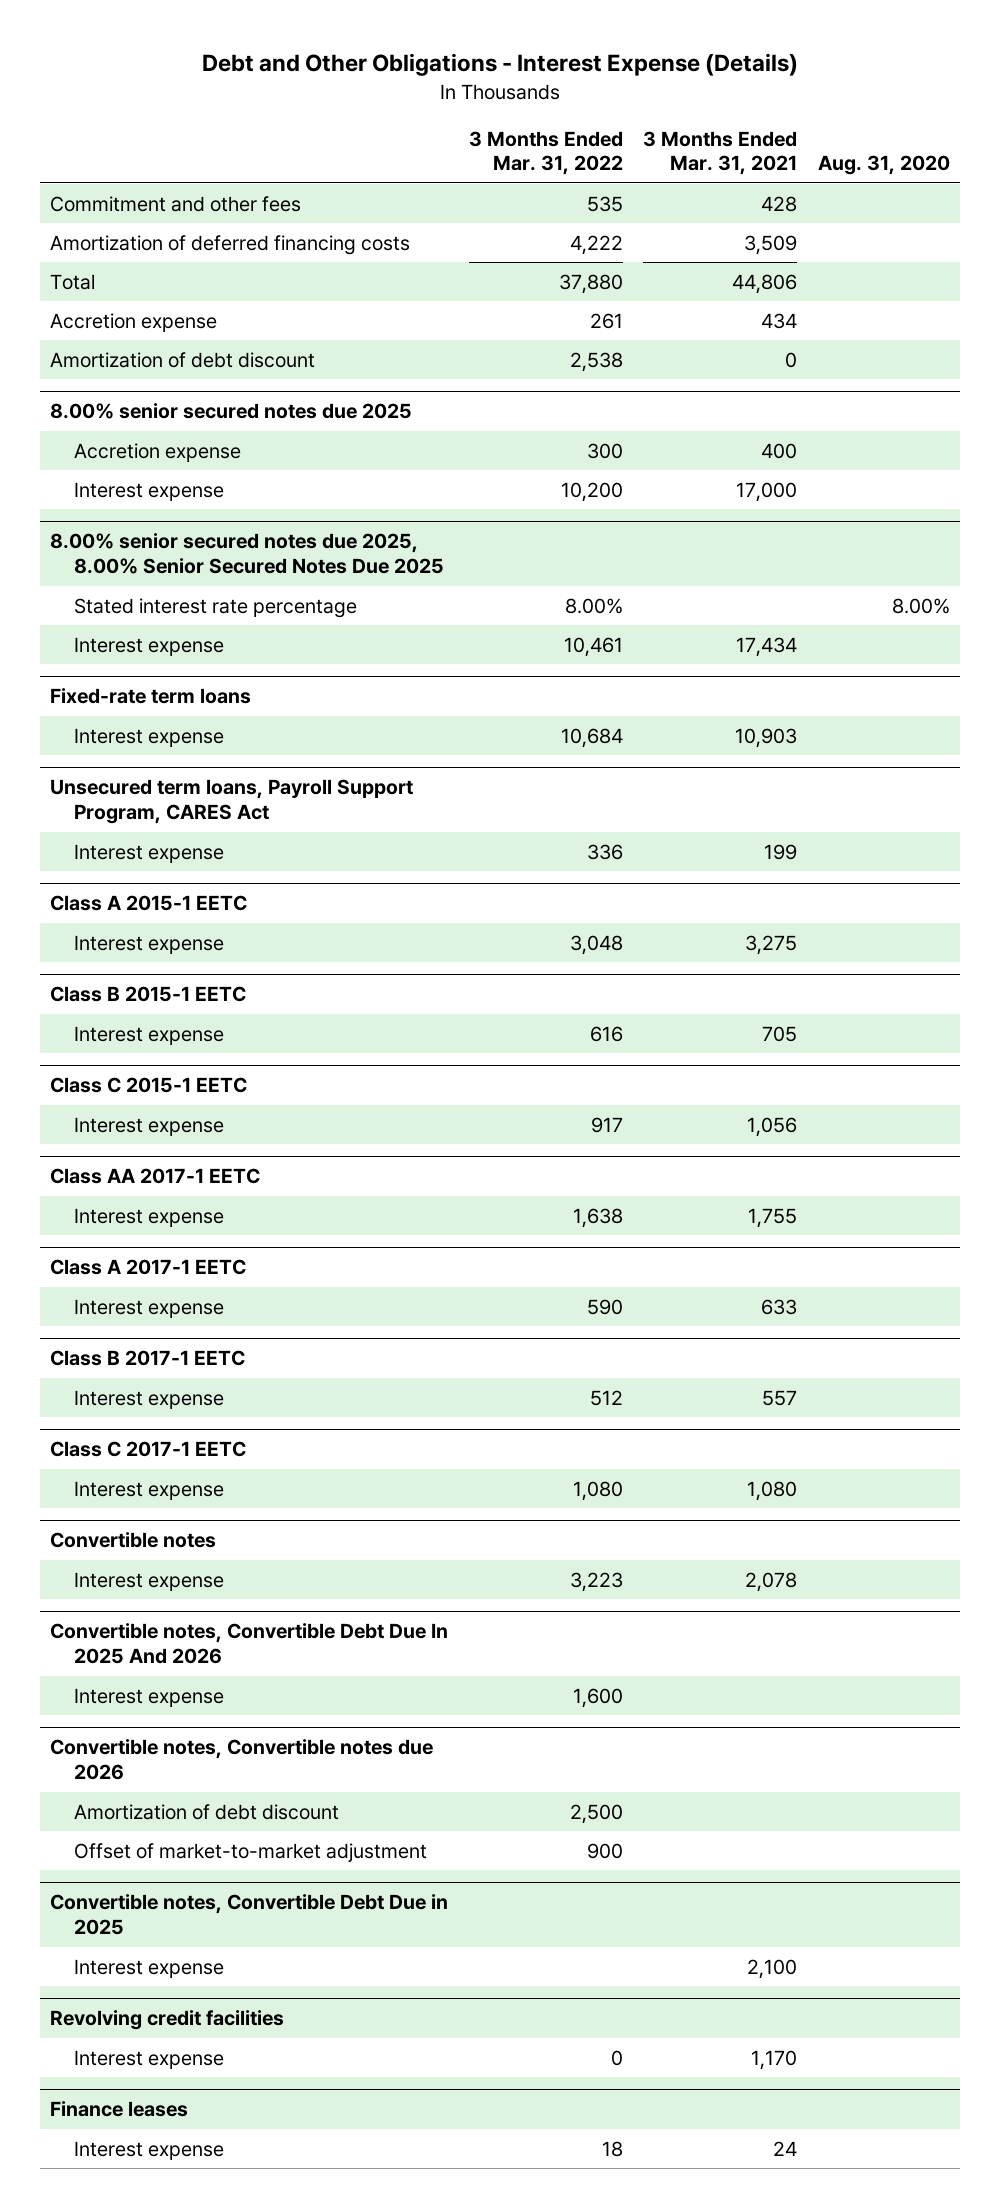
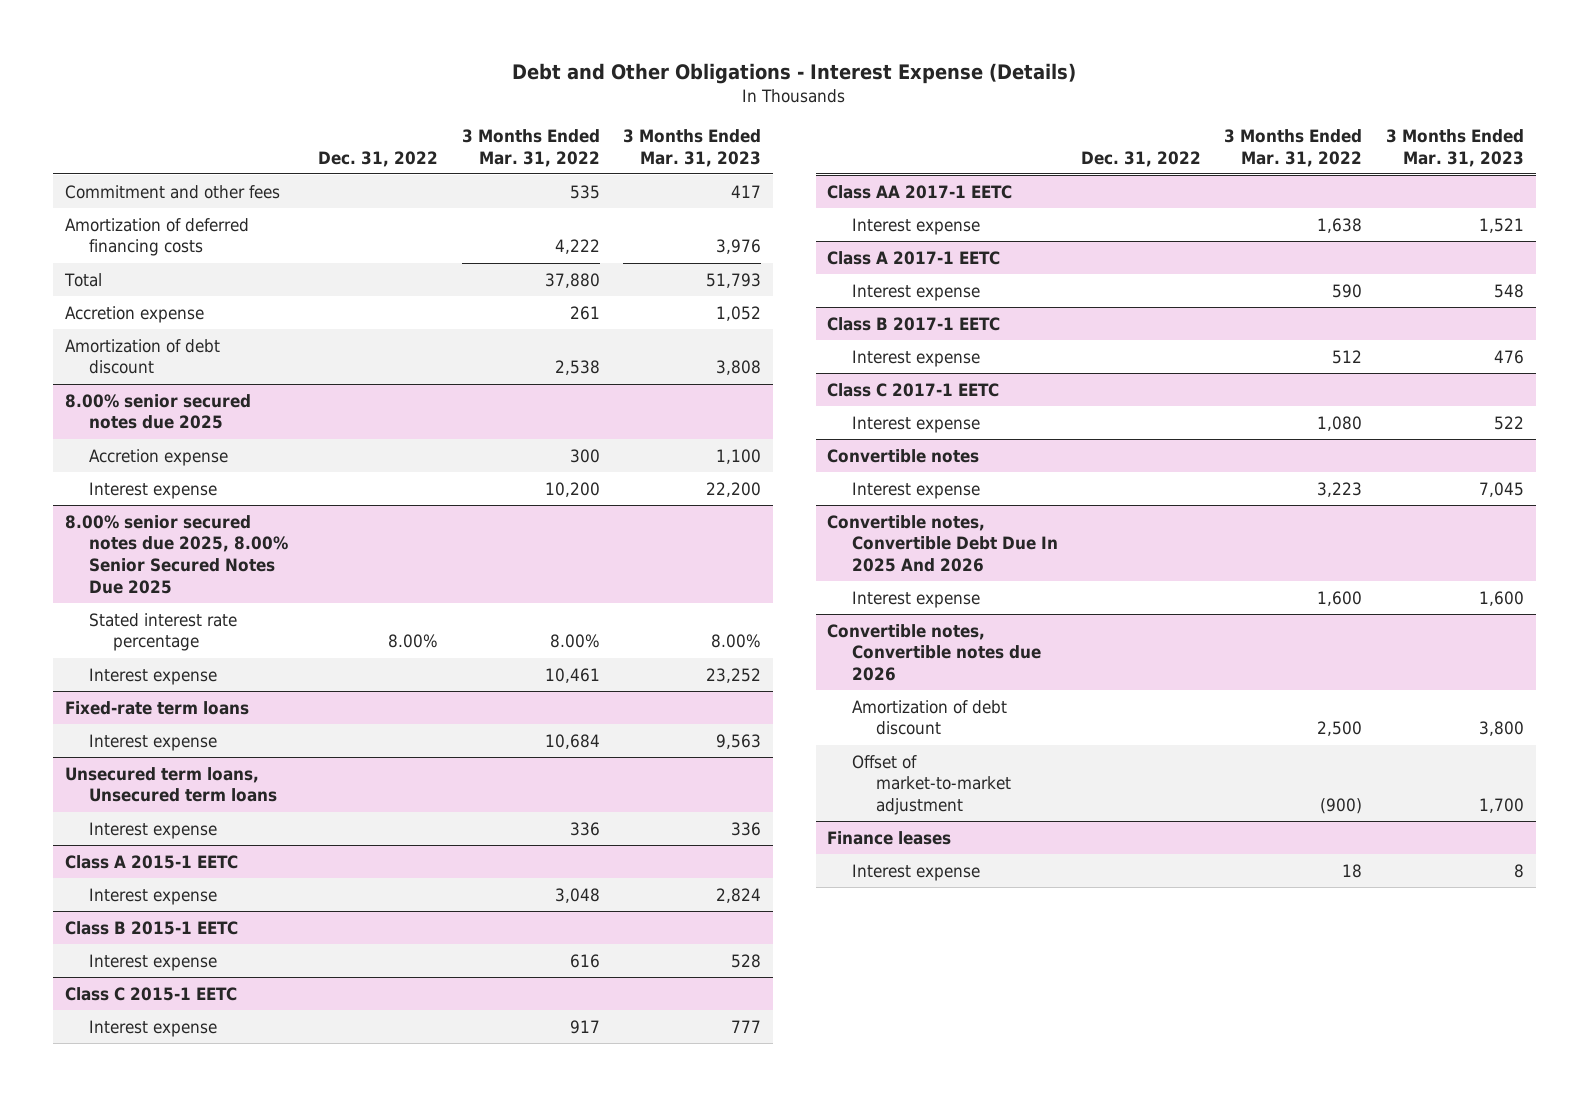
[643,130,798,176] 3 Months Ended Mar. 31, 2021 -> none
[817,155,950,176] Aug. 31, 2020 -> none
none -> [318,150,439,167] Dec. 31, 2022
none -> [623,129,762,167] 3 Months Ended Mar. 31, 2023
[50,779,414,824] Unsecured term loans, Payroll Support Program, CARES Act -> none
none -> [64,766,277,803] Unsecured term loans, Unsecured term loans
[50,1894,449,1935] Convertible notes, Convertible Debt Due in 2025 -> none
[74,1958,225,1978] Interest expense -> none
[50,2010,285,2031] Revolving credit facilities -> none
[74,2049,225,2069] Interest expense -> none
[586,1842,623,1859] 900 -> [1320,797,1363,814] (900)

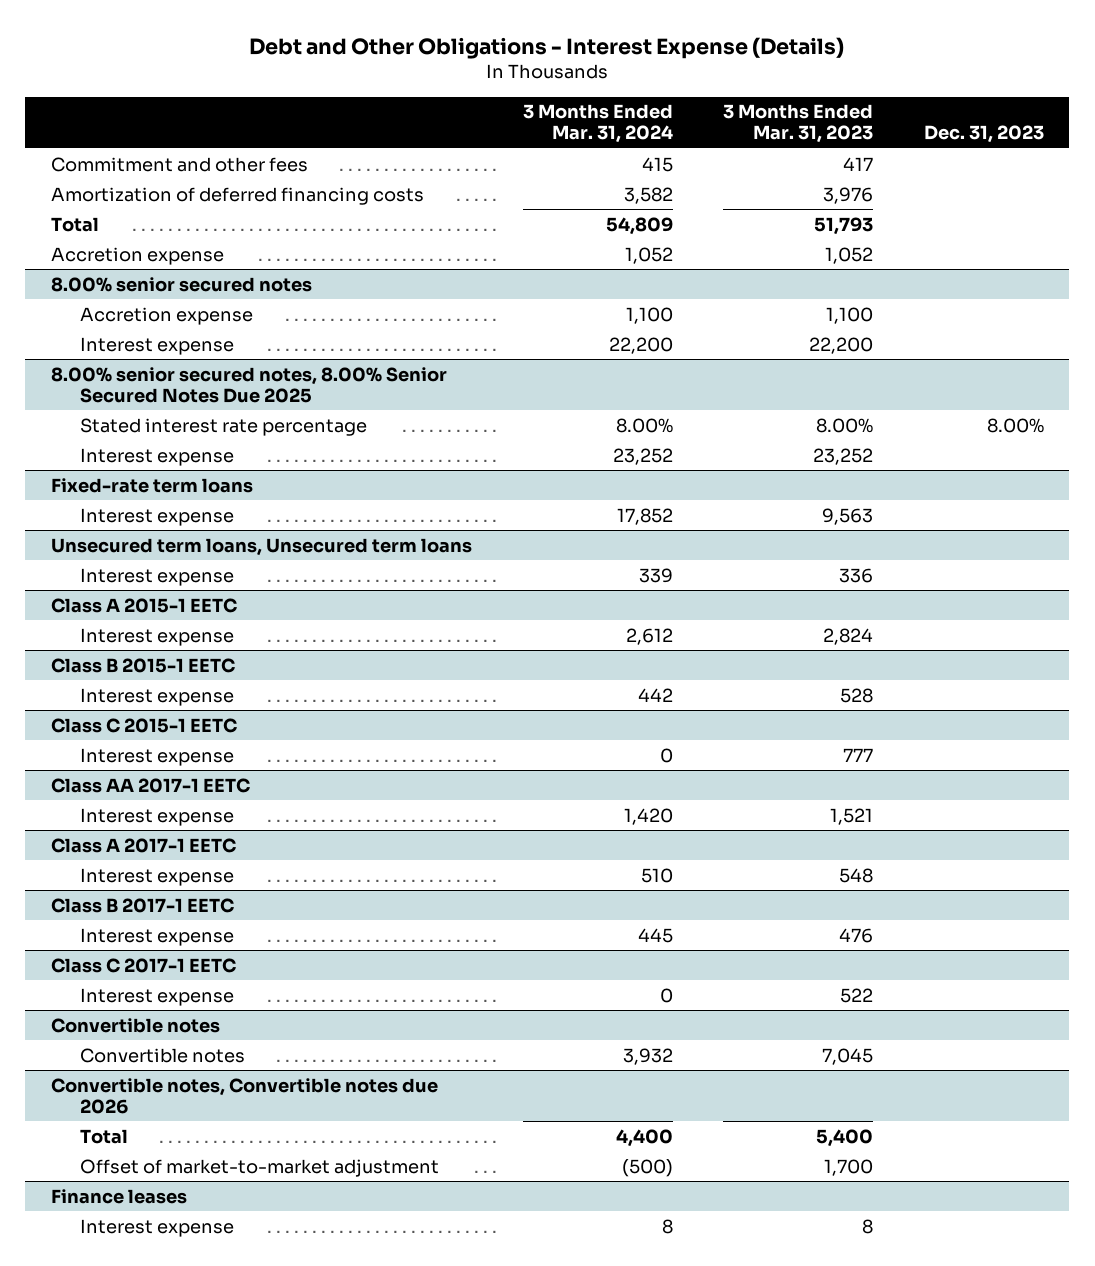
[318,150,439,167] Dec. 31, 2022 -> none
[461,129,600,167] 3 Months Ended Mar. 31, 2022 -> none
none -> [522,104,673,144] 3 Months Ended Mar. 31, 2024
none -> [924,125,1045,144] Dec. 31, 2023
[64,338,220,375] Amortization of debt discount -> none
[64,393,251,430] 8.00% senior secured notes due 2025 -> [50,276,312,292] 8.00% senior secured notes
[64,514,288,594] 8.00% senior secured notes due 2025, 8.00% Senior Secured Notes Due 2025 -> [50,366,447,403] 8.00% senior secured notes, 8.00% Senior Secured Notes Due 2025
[827,514,1058,572] Convertible notes, Convertible Debt Due In 2025 And 2026 -> none
[851,590,980,608] Interest expense -> none
[851,481,980,499] Interest expense -> [79,1047,245,1063] Convertible notes
[851,699,1007,736] Amortization of debt discount -> none
none -> [79,1128,128,1144] Total

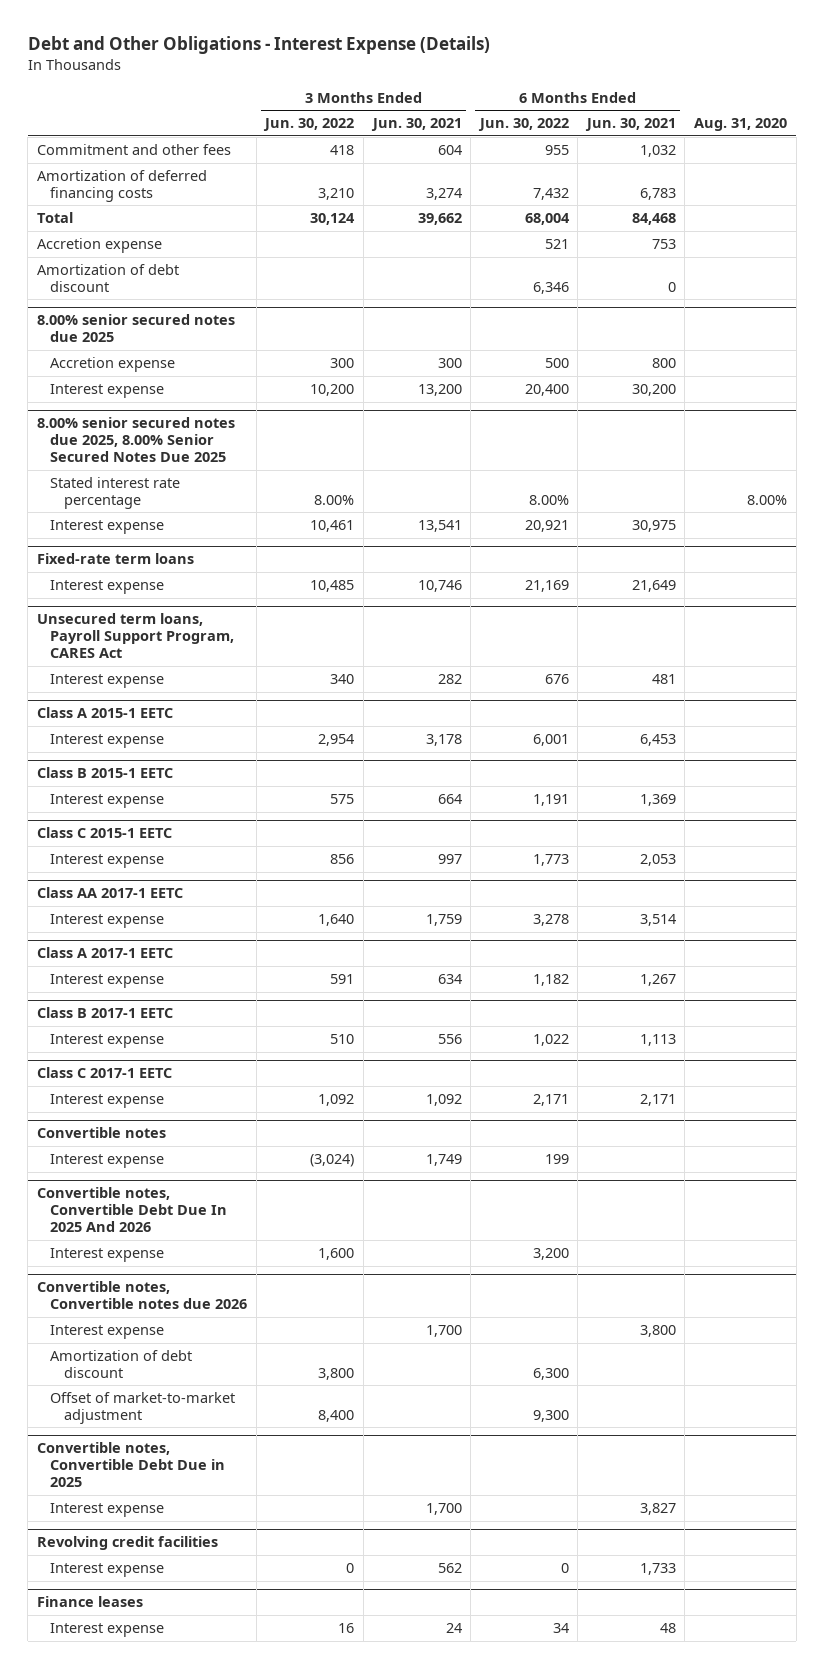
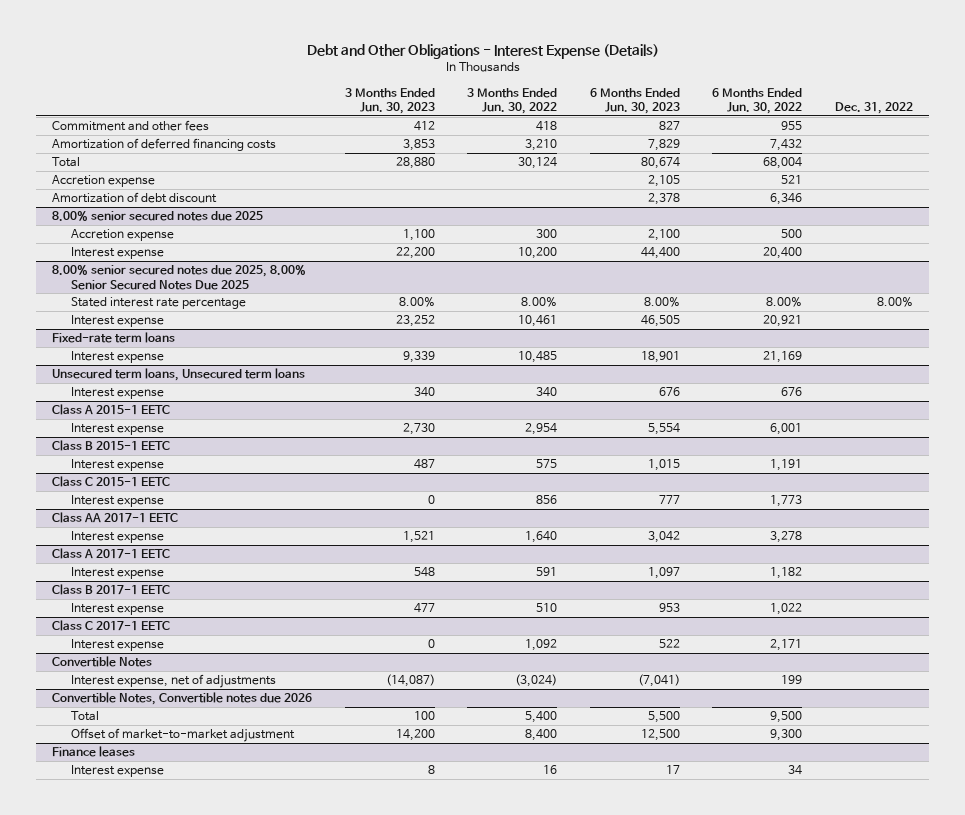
[370,118,462,132] Jun. 30, 2021 -> none
[584,118,676,132] Jun. 30, 2021 -> none
[694,118,788,132] Aug. 31, 2020 -> none
none -> [344,88,435,115] 3 Months Ended Jun. 30, 2023
none -> [589,88,680,115] 6 Months Ended Jun. 30, 2023
none -> [835,102,914,115] Dec. 31, 2022
[36,613,235,659] Unsecured term loans, Payroll Support Program, CARES Act -> none
none -> [52,368,306,382] Unsecured term loans, Unsecured term loans
[36,1187,228,1233] Convertible notes, Convertible Debt Due In 2025 And 2026 -> none
[50,1248,165,1263] Interest expense -> none
[50,1325,165,1340] Interest expense -> none
[50,1350,193,1378] Amortization of debt discount -> none
[36,1127,166,1139] Convertible notes -> [52,656,153,668] Convertible Notes
[50,1154,165,1169] Interest expense -> [70,674,276,689] Interest expense, net of adjustments
[36,1281,248,1310] Convertible notes, Convertible notes due 2026 -> [52,692,313,706] Convertible Notes, Convertible notes due 2026
none -> [70,711,99,722] Total
[36,1442,226,1488] Convertible notes, Convertible Debt Due in 2025 -> none
[50,1503,165,1518] Interest expense -> none
[36,1536,218,1551] Revolving credit facilities -> none
[50,1563,165,1578] Interest expense -> none

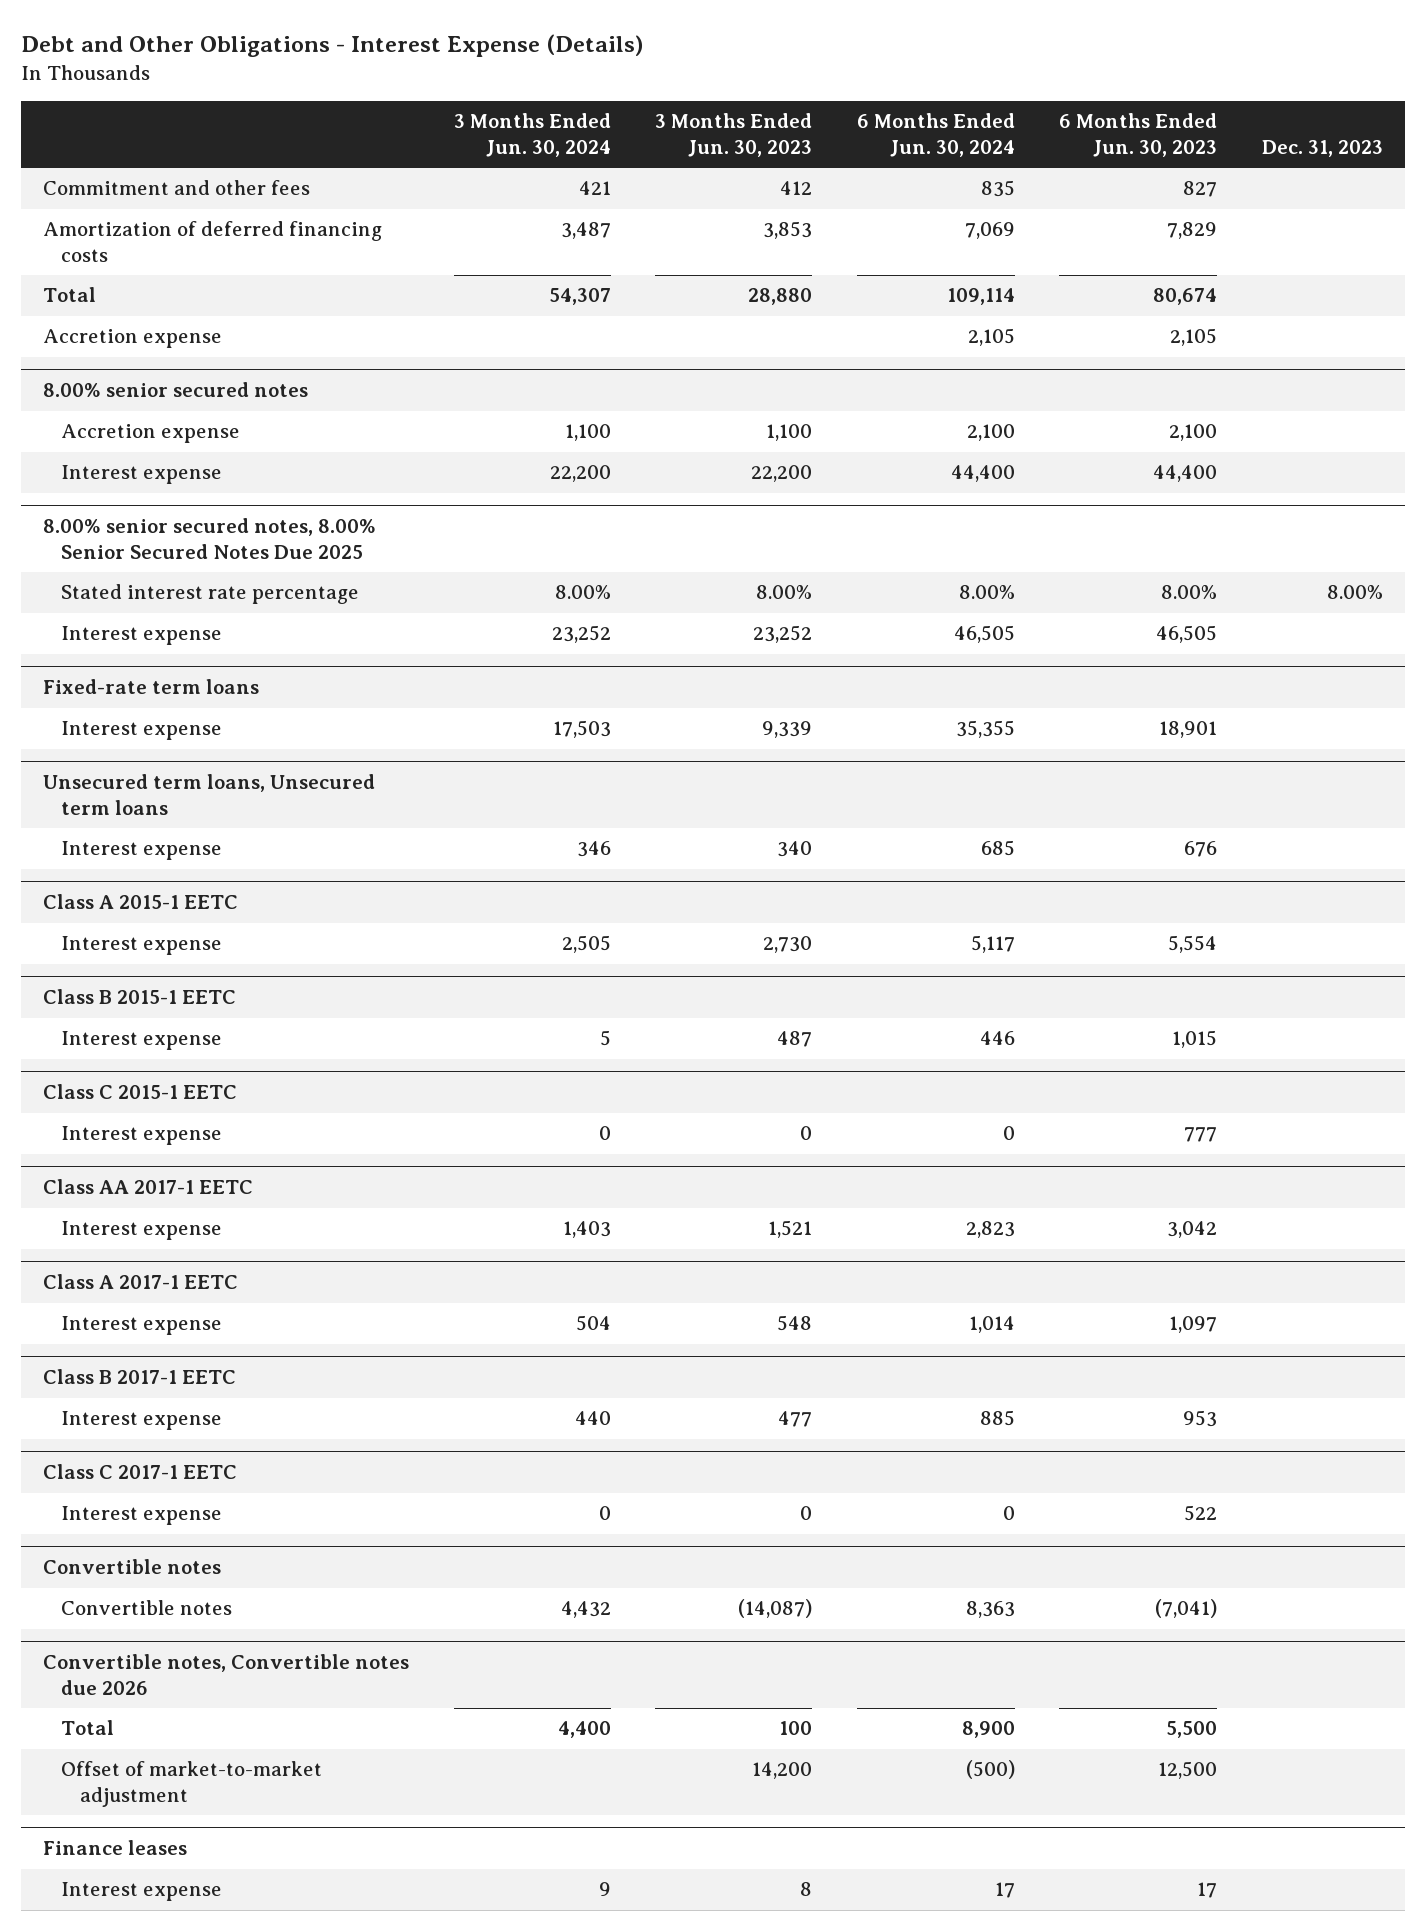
[467,88,558,115] 3 Months Ended Jun. 30, 2022 -> none
[712,88,803,115] 6 Months Ended Jun. 30, 2022 -> none
[835,102,914,115] Dec. 31, 2022 -> none
none -> [453,113,611,157] 3 Months Ended Jun. 30, 2024
none -> [856,113,1015,157] 6 Months Ended Jun. 30, 2024
none -> [1262,139,1384,157] Dec. 31, 2023
[52,192,218,204] Amortization of debt discount -> none
[52,211,264,222] 8.00% senior secured notes due 2025 -> [42,382,308,398] 8.00% senior secured notes
[52,265,307,290] 8.00% senior secured notes due 2025, 8.00% Senior Secured Notes Due 2025 -> [42,518,376,559] 8.00% senior secured notes, 8.00% Senior Secured Notes Due 2025
[52,656,153,668] Convertible Notes -> [42,1559,221,1575] Convertible notes
[70,674,276,689] Interest expense, net of adjustments -> [61,1600,233,1616] Convertible notes
[52,692,313,706] Convertible Notes, Convertible notes due 2026 -> [42,1654,409,1695] Convertible notes, Convertible notes due 2026

